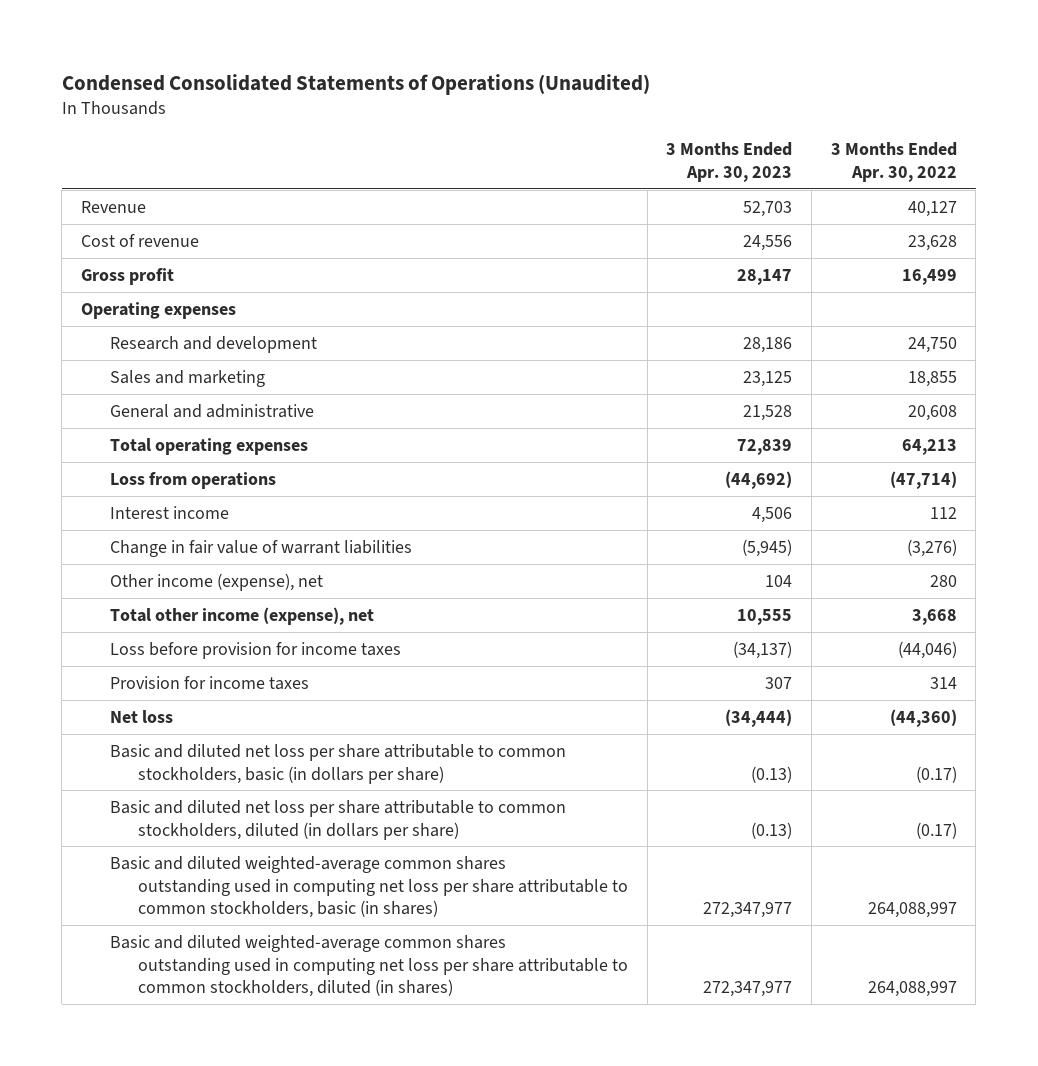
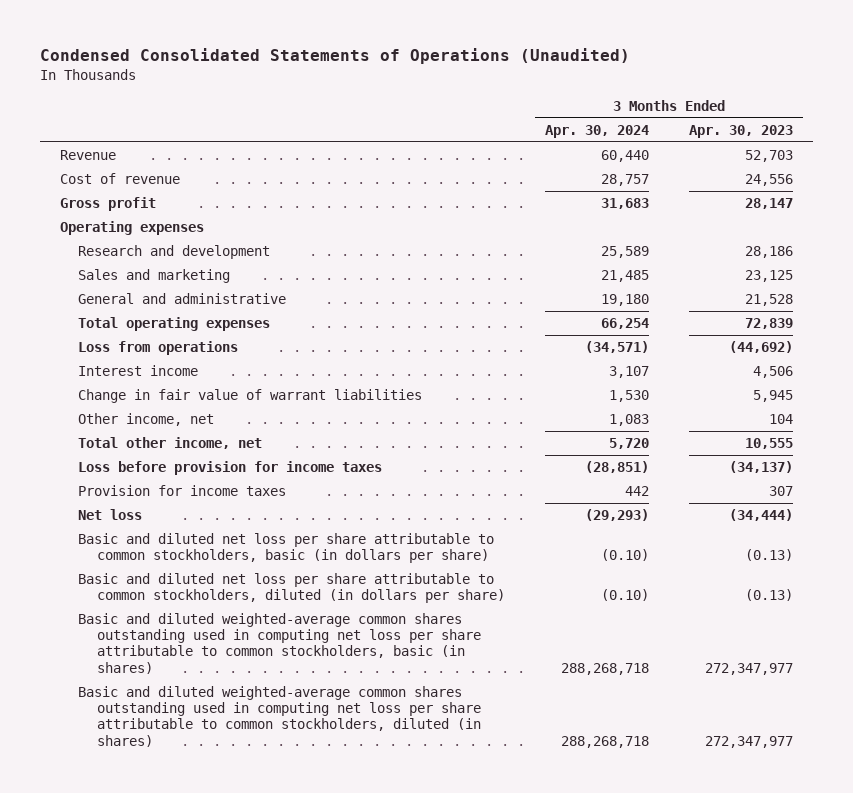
[830,142,957,182] 3 Months Ended Apr. 30, 2022 -> none
none -> [544,124,649,138] Apr. 30, 2024
[742,538,793,557] (5,945) -> [753,389,794,402] 5,945
[109,572,323,591] Other income (expense), net -> [78,412,215,426] Other income, net
[109,606,374,625] Total other income (expense), net -> [78,436,263,449] Total other income, net

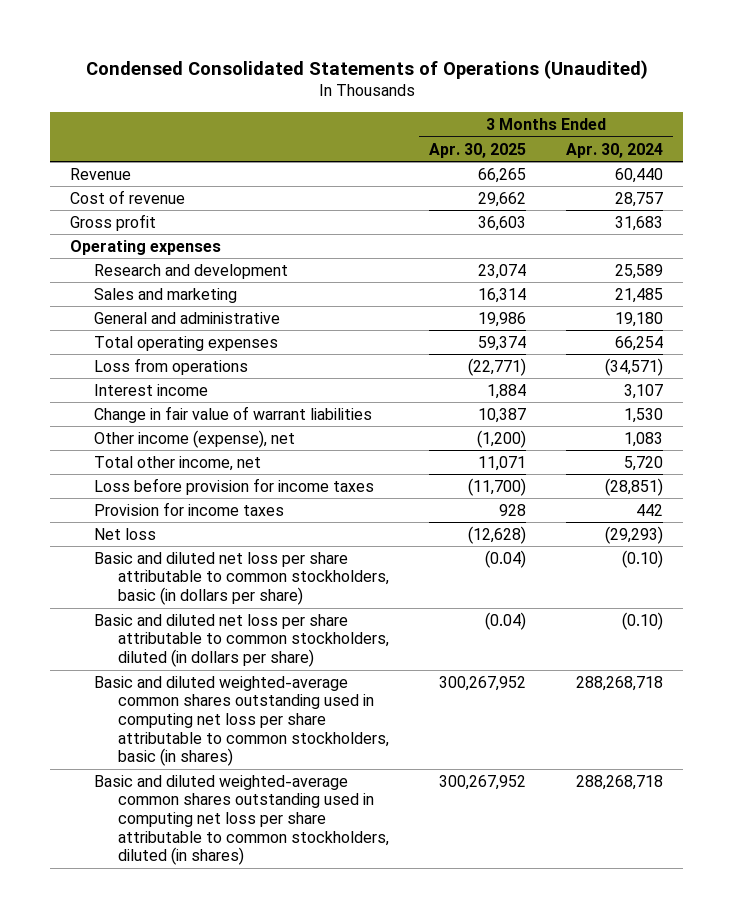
[689,124,794,138] Apr. 30, 2023 -> none
none -> [428,142,526,158] Apr. 30, 2025
[78,412,215,426] Other income, net -> [94,429,296,448] Other income (expense), net

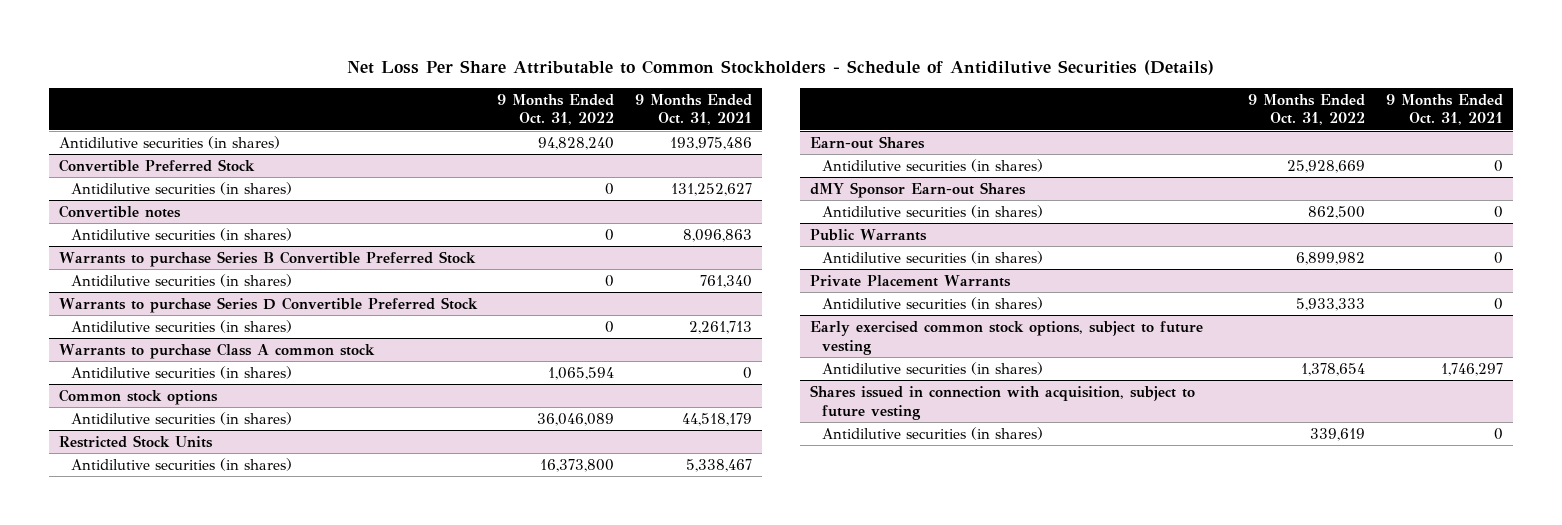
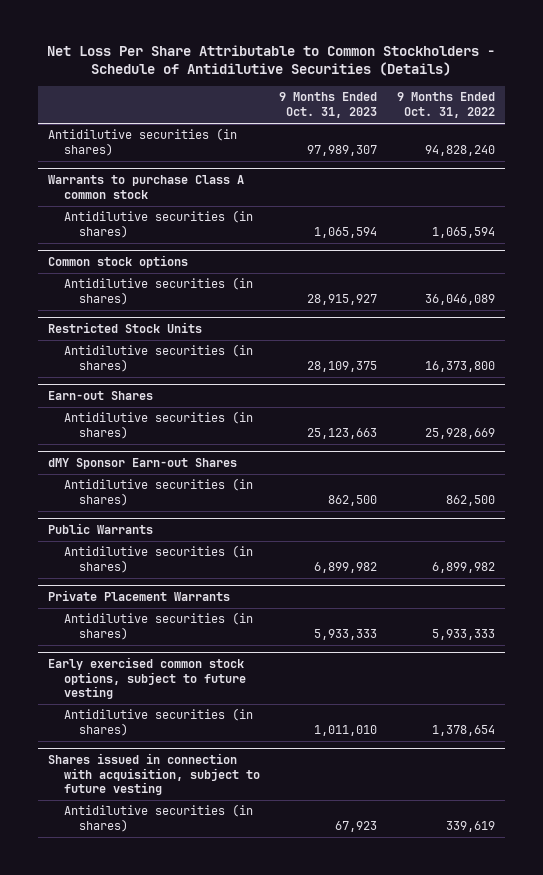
[634,93,752,126] 9 Months Ended Oct. 31, 2021 -> none
none -> [279,92,378,119] 9 Months Ended Oct. 31, 2023
[59,158,256,172] Convertible Preferred Stock -> none
[71,181,293,195] Antidilutive securities (in shares) -> none
[59,204,182,218] Convertible notes -> none
[71,227,293,241] Antidilutive securities (in shares) -> none
[59,250,477,267] Warrants to purchase Series B Convertible Preferred Stock -> none
[71,273,293,287] Antidilutive securities (in shares) -> none
[59,296,479,313] Warrants to purchase Series D Convertible Preferred Stock -> none
[71,319,293,333] Antidilutive securities (in shares) -> none

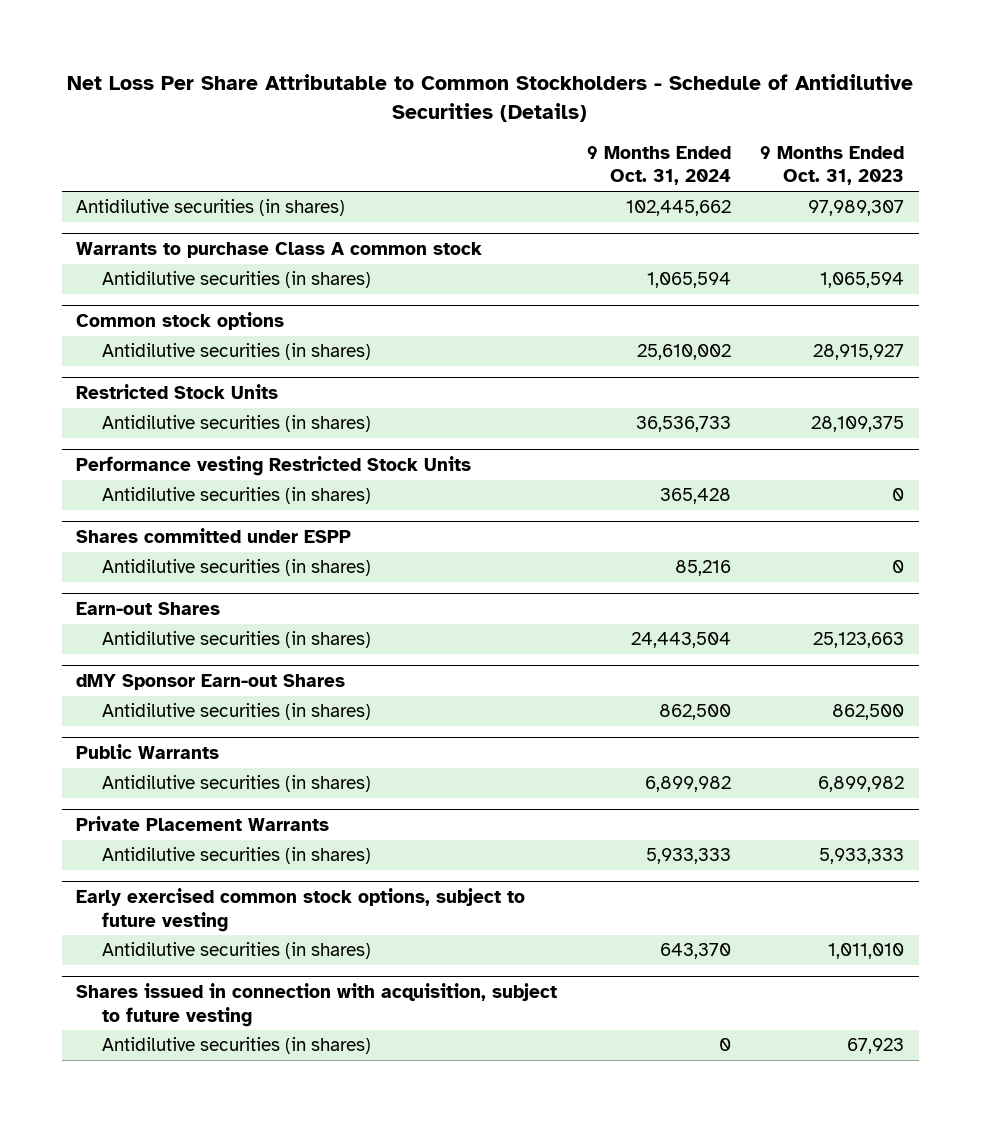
[396,92,495,119] 9 Months Ended Oct. 31, 2022 -> none
none -> [586,145,731,186] 9 Months Ended Oct. 31, 2024
none -> [76,456,472,477] Performance vesting Restricted Stock Units
none -> [101,487,371,505] Antidilutive securities (in shares)
none -> [76,528,352,544] Shares committed under ESPP
none -> [101,559,371,577] Antidilutive securities (in shares)

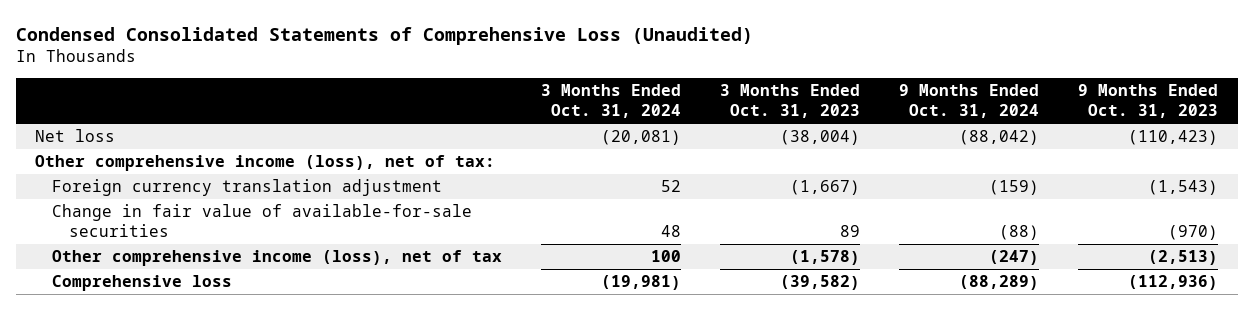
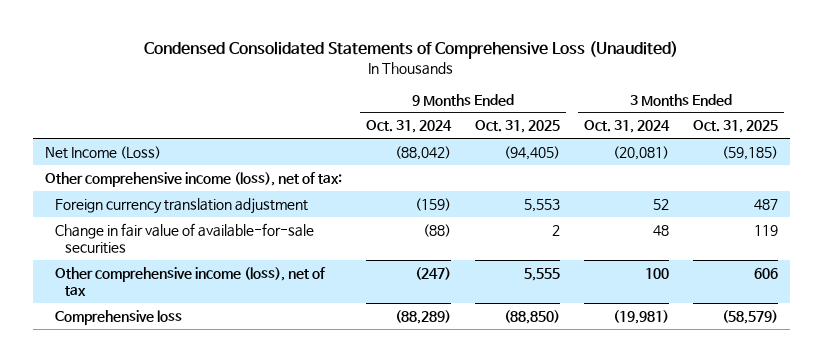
[720,84,861,119] 3 Months Ended Oct. 31, 2023 -> none
[1078,84,1219,119] 9 Months Ended Oct. 31, 2023 -> none
none -> [474,120,560,134] Oct. 31, 2025
none -> [692,120,778,134] Oct. 31, 2025
[35,129,116,143] Net loss -> [44,145,161,159] Net Income (Loss)

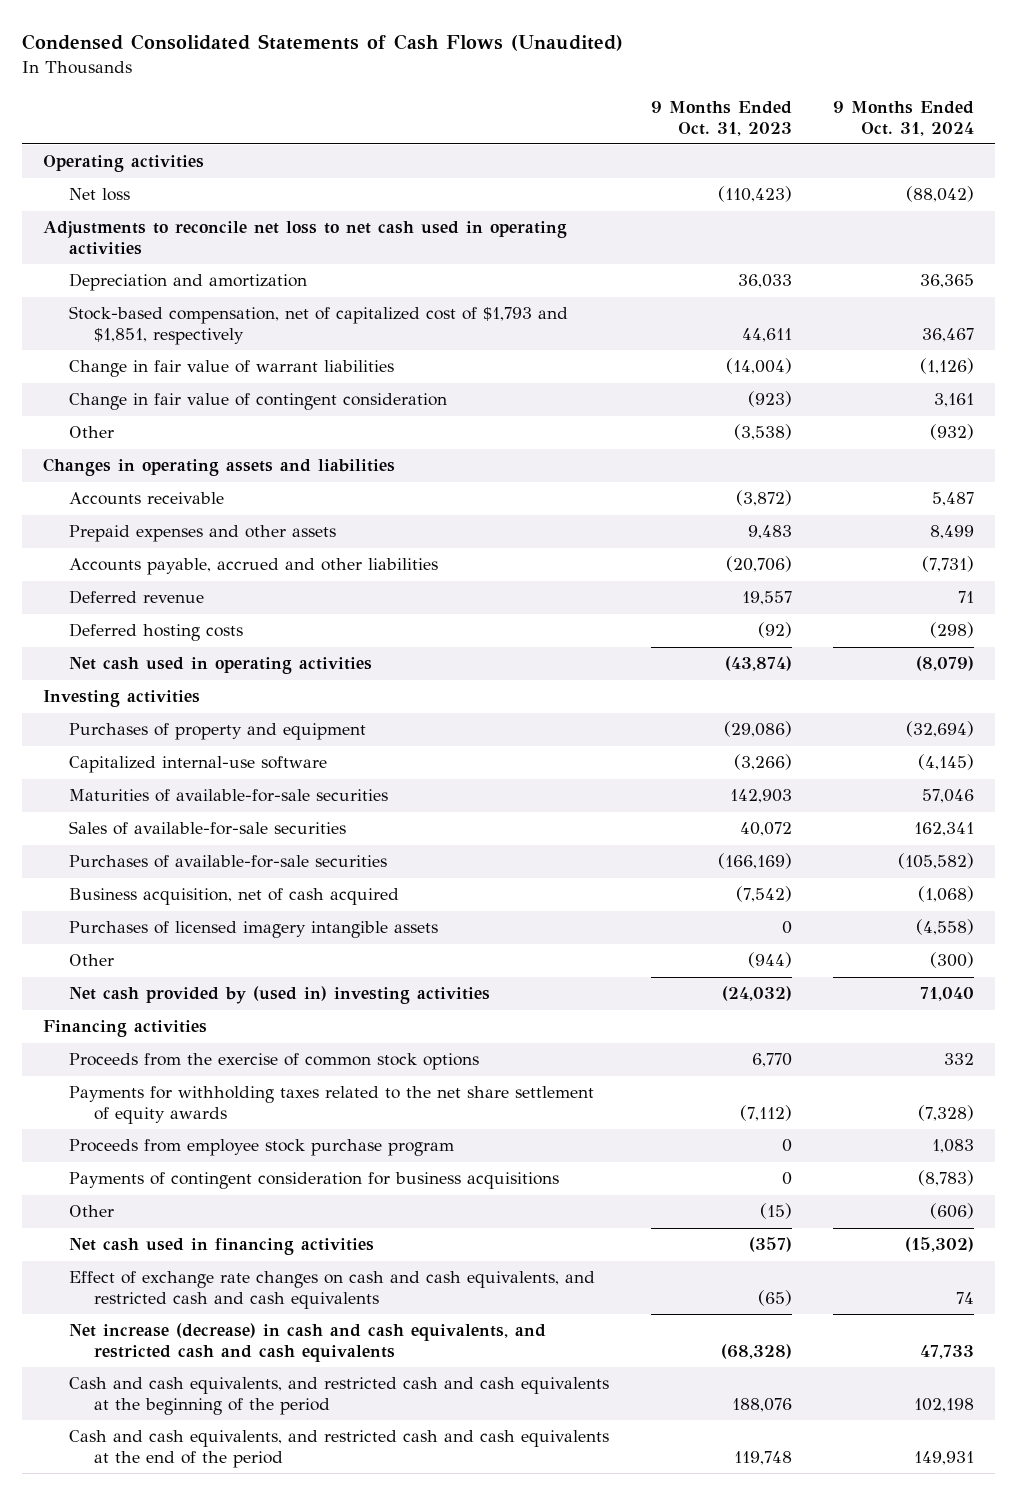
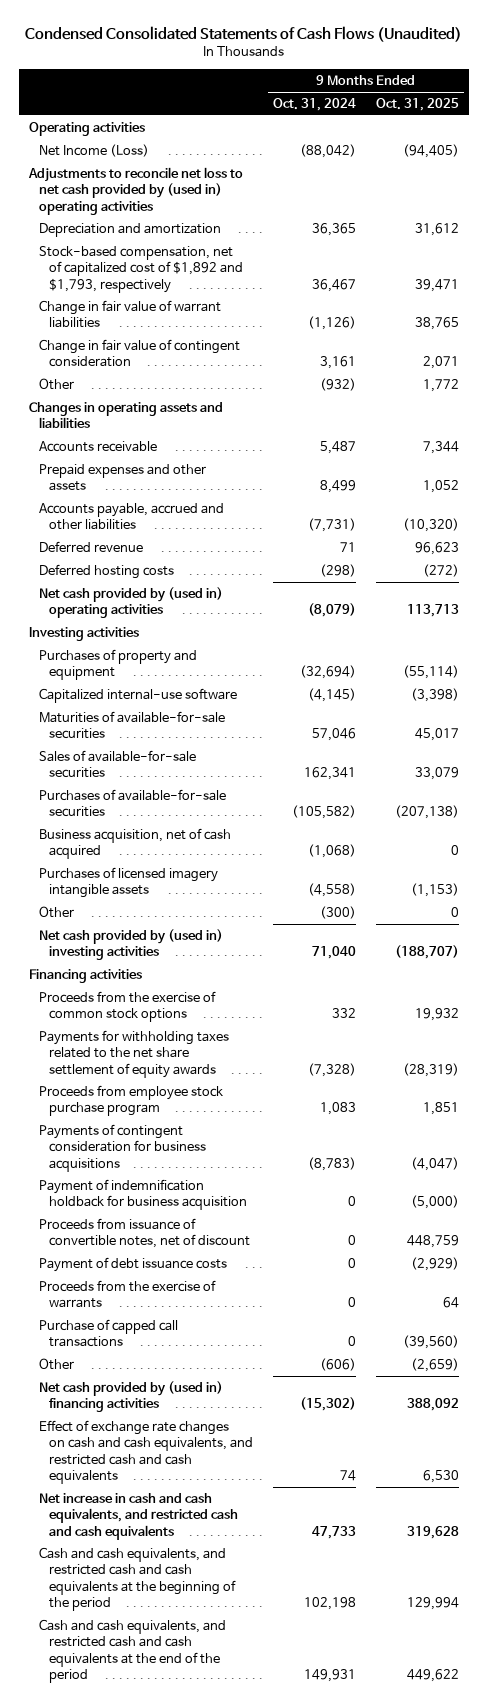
[650,101,792,136] 9 Months Ended Oct. 31, 2023 -> none
none -> [375,98,459,112] Oct. 31, 2025
[68,188,130,202] Net loss -> [39,144,150,158] Net Income (Loss)
[43,221,568,255] Adjustments to reconcile net loss to net cash used in operating activities -> [28,167,244,215] Adjustments to reconcile net loss to net cash provided by (used in) operating activities
[68,306,568,345] Stock-based compensation, net of capitalized cost of $1,793 and $1,851, respectively -> [39,246,243,293] Stock-based compensation, net of capitalized cost of $1,892 and $1,793, respectively
[68,657,372,675] Net cash used in operating activities -> [39,587,224,619] Net cash provided by (used in) operating activities
none -> [39,1179,247,1211] Payment of indemnification holdback for business acquisition
none -> [39,1218,250,1249] Proceeds from issuance of convertible notes, net of discount
none -> [39,1257,228,1273] Payment of debt issuance costs
none -> [39,1280,217,1309] Proceeds from the exercise of warrants
none -> [39,1319,179,1348] Purchase of capped call transactions
[68,1238,374,1256] Net cash used in financing activities -> [39,1381,224,1413] Net cash provided by (used in) financing activities
[68,1323,546,1362] Net increase (decrease) in cash and cash equivalents, and restricted cash and cash equivalents -> [39,1493,238,1540] Net increase in cash and cash equivalents, and restricted cash and cash equivalents

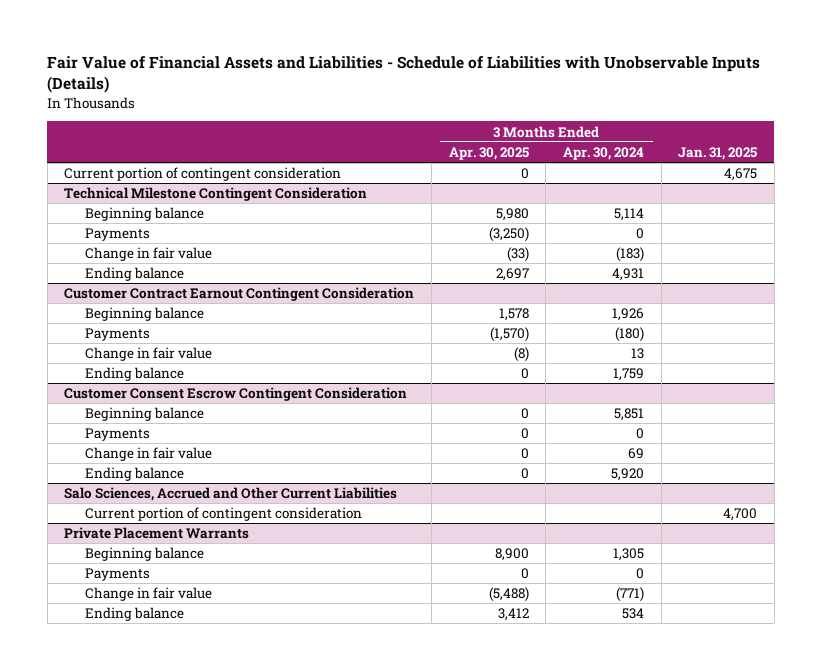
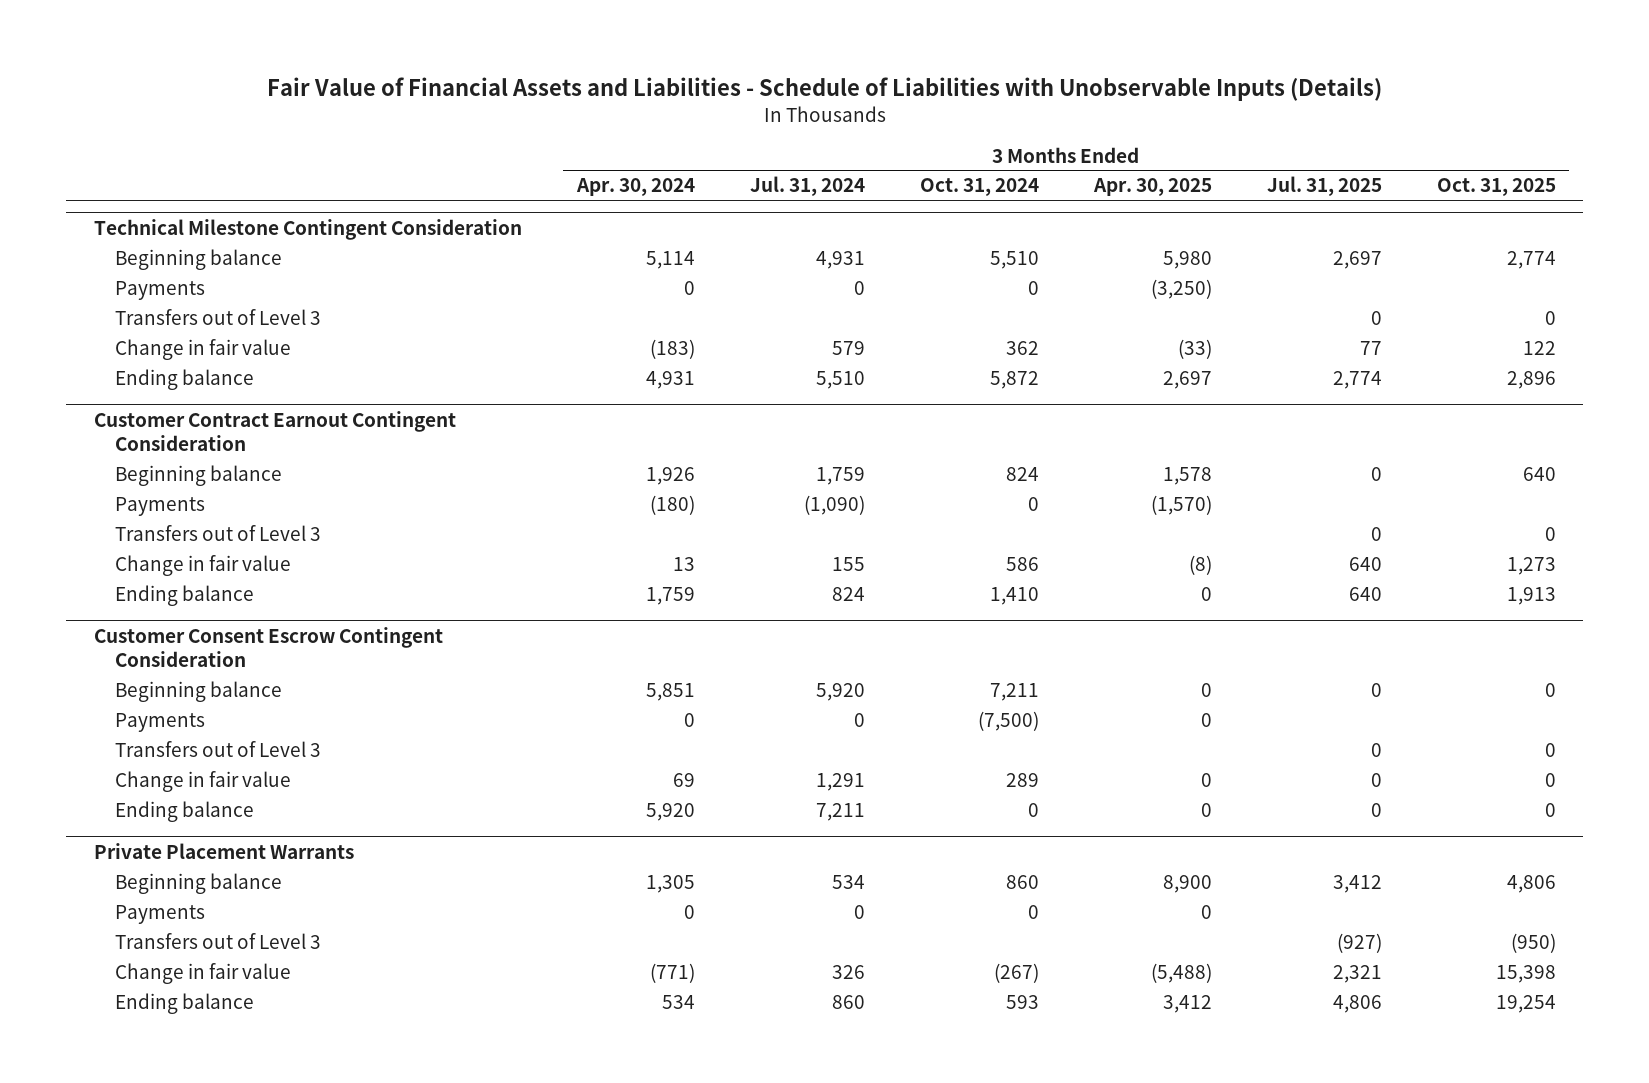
[678,147,758,161] Jan. 31, 2025 -> none
none -> [749,176,865,197] Jul. 31, 2024
none -> [919,178,1039,197] Oct. 31, 2024
none -> [1266,176,1382,197] Jul. 31, 2025
none -> [1436,178,1556,197] Oct. 31, 2025
[64,167,342,182] Current portion of contingent consideration -> none
none -> [115,308,322,325] Transfers out of Level 3
none -> [115,524,322,541] Transfers out of Level 3
none -> [115,740,322,757] Transfers out of Level 3
[64,487,398,502] Salo Sciences, Accrued and Other Current Liabilities -> none
[84,507,362,522] Current portion of contingent consideration -> none
none -> [115,932,322,949] Transfers out of Level 3

